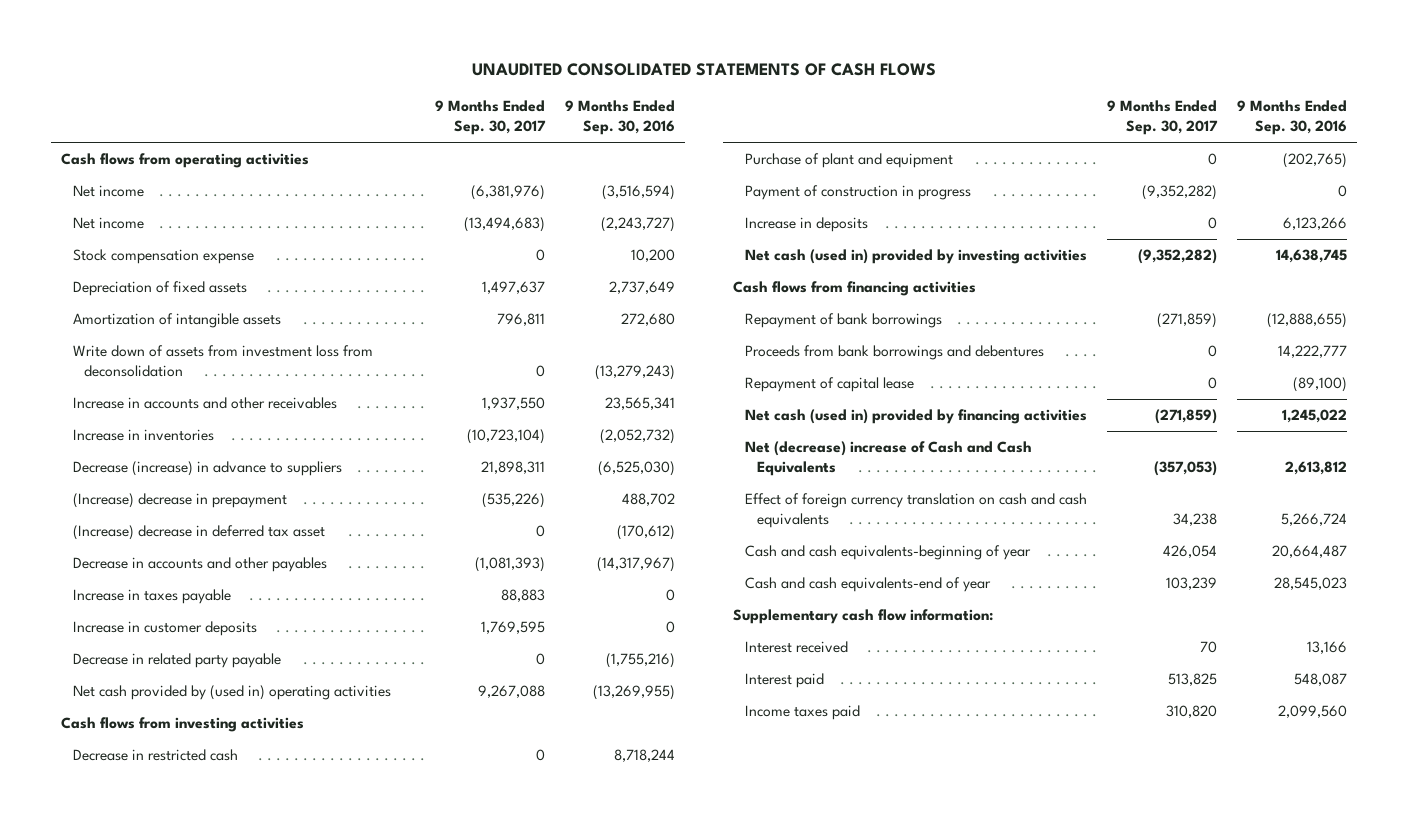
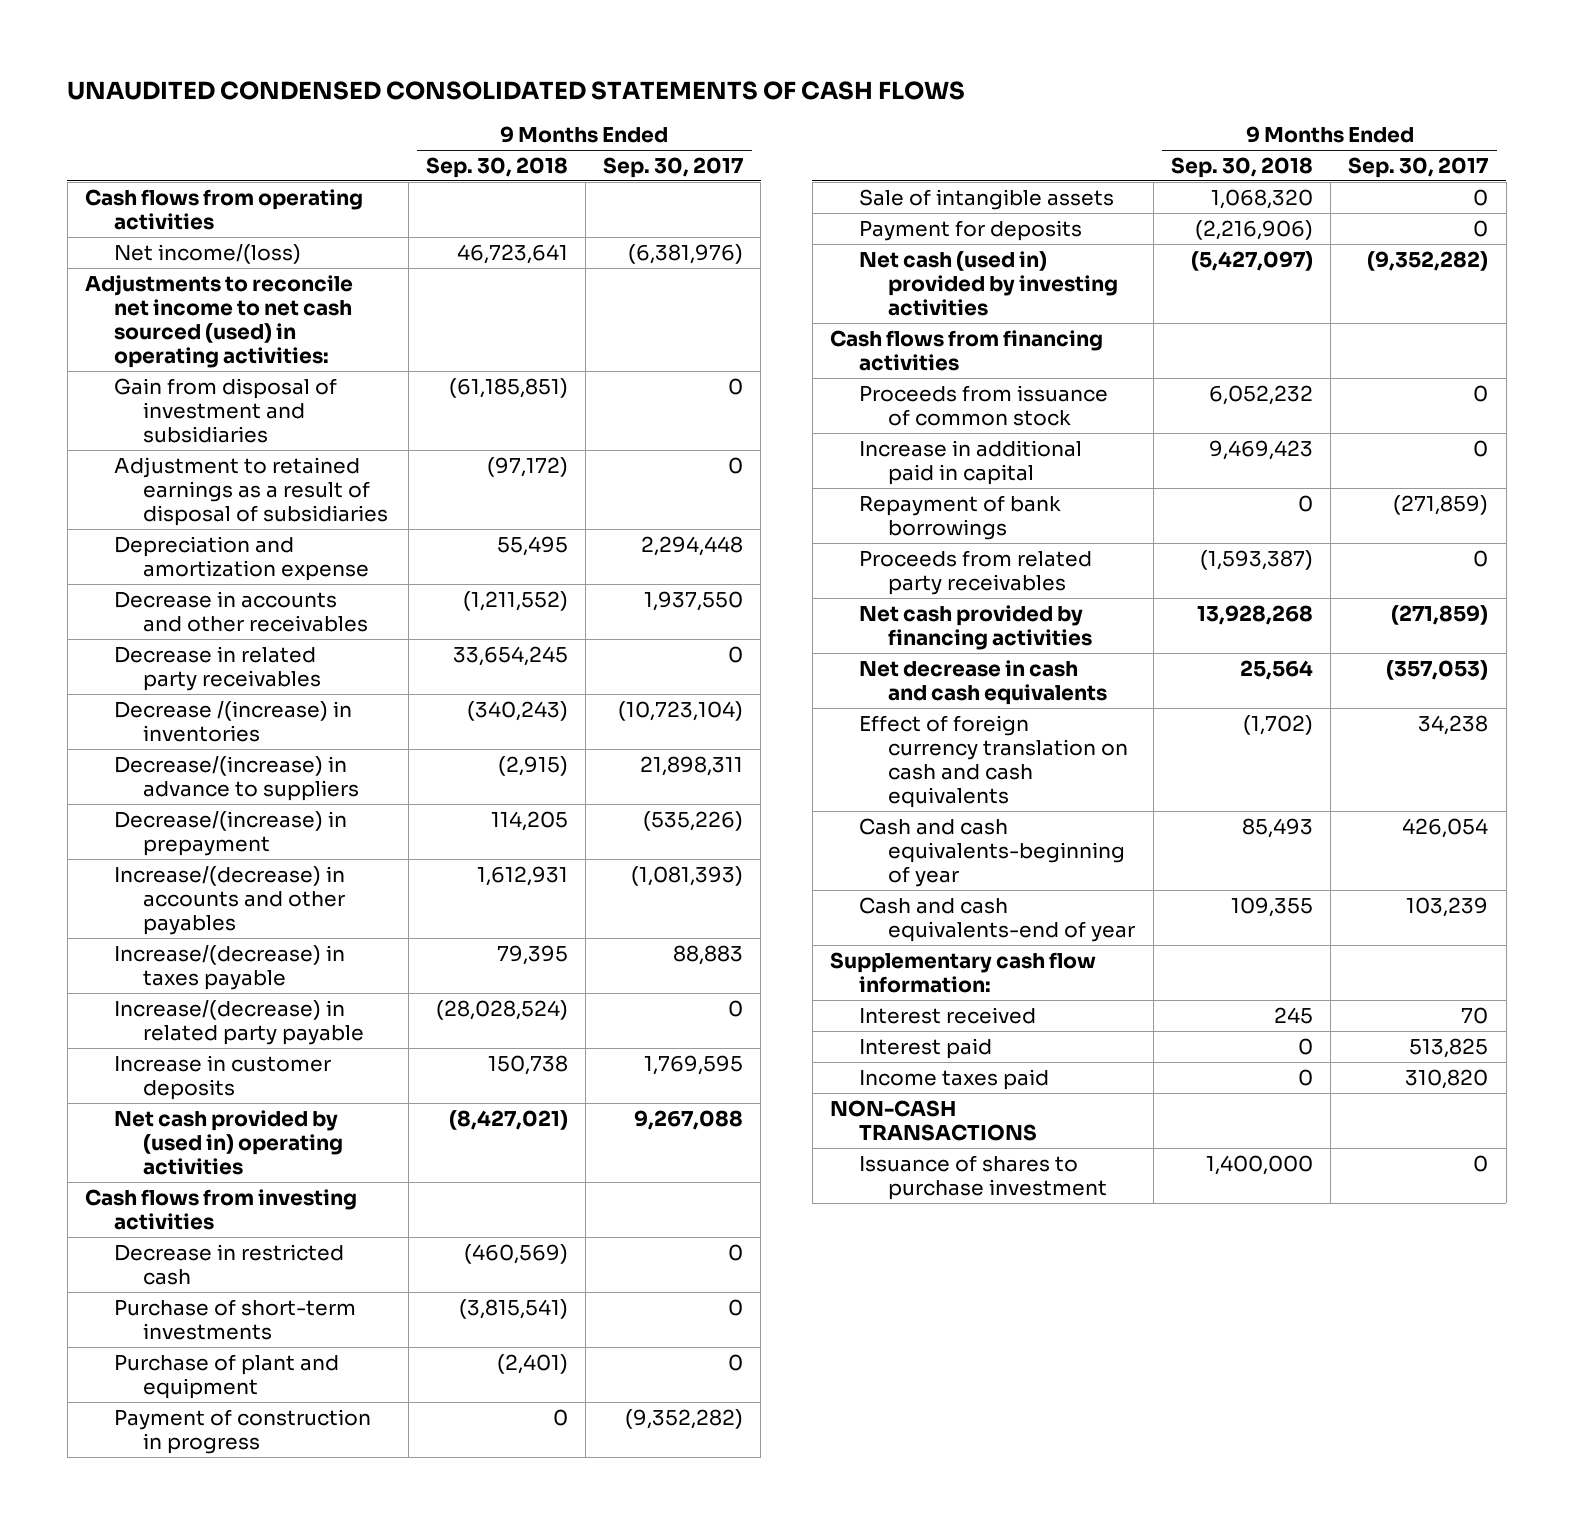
[472,62,937,76] UNAUDITED CONSOLIDATED STATEMENTS OF CASH FLOWS -> [67,80,966,100] UNAUDITED CONDENSED CONSOLIDATED STATEMENTS OF CASH FLOWS
[564,100,675,136] 9 Months Ended Sep. 30, 2016 -> none
none -> [425,156,568,178] Sep. 30, 2018
[72,217,144,230] Net income -> none
[72,249,254,265] Stock compensation expense -> none
[72,281,247,297] Depreciation of fixed assets -> none
[72,313,281,329] Amortization of intangible assets -> none
[72,345,373,378] Write down of assets from investment loss from deconsolidation -> none
[72,525,325,541] (Increase) decrease in deferred tax asset -> none
[72,185,144,198] Net income -> [114,243,302,264] Net income/(loss)
none -> [84,274,353,369] Adjustments to reconcile net income to net cash sourced (used) in operating activities:
none -> [114,377,338,444] Gain from disposal of investment and subsidiaries
none -> [114,456,389,527] Adjustment to retained earnings as a result of disposal of subsidiaries
none -> [114,535,370,581] Depreciation and amortization expense
[72,397,337,410] Increase in accounts and other receivables -> [114,590,369,632] Decrease in accounts and other receivables
none -> [114,645,322,691] Decrease in related party receivables
[72,429,214,442] Increase in inventories -> [114,700,353,742] Decrease /(increase) in inventories
[72,461,342,477] Decrease (increase) in advance to suppliers -> [114,755,360,801] Decrease/(increase) in advance to suppliers
[72,493,287,509] (Increase) decrease in prepayment -> [114,810,348,856] Decrease/(increase) in prepayment
[72,557,327,573] Decrease in accounts and other payables -> [114,865,346,936] Increase/(decrease) in accounts and other payables
[72,589,231,605] Increase in taxes payable -> [114,944,346,990] Increase/(decrease) in taxes payable
none -> [114,999,365,1045] Increase/(decrease) in related party payable
[72,653,281,669] Decrease in related party payable -> none
none -> [114,1298,357,1340] Purchase of short-term investments
[745,217,869,233] Increase in deposits -> none
none -> [859,188,1115,210] Sale of intangible assets
none -> [859,219,1083,241] Payment for deposits
none -> [859,384,1109,426] Proceeds from issuance of common stock
none -> [859,439,1083,485] Increase in additional paid in capital
[745,345,1045,361] Proceeds from bank borrowings and debentures -> none
[745,377,915,393] Repayment of capital lease -> none
none -> [859,549,1093,595] Proceeds from related party receivables
[745,409,1088,425] Net cash (used in) provided by financing activities -> [859,604,1093,650] Net cash provided by financing activities
[745,441,1033,477] Net (decrease) increase of Cash and Cash Equivalents -> [859,659,1108,705] Net decrease in cash and cash equivalents
none -> [829,1099,1038,1141] NON-CASH TRANSACTIONS
none -> [859,1154,1108,1200] Issuance of shares to purchase investment

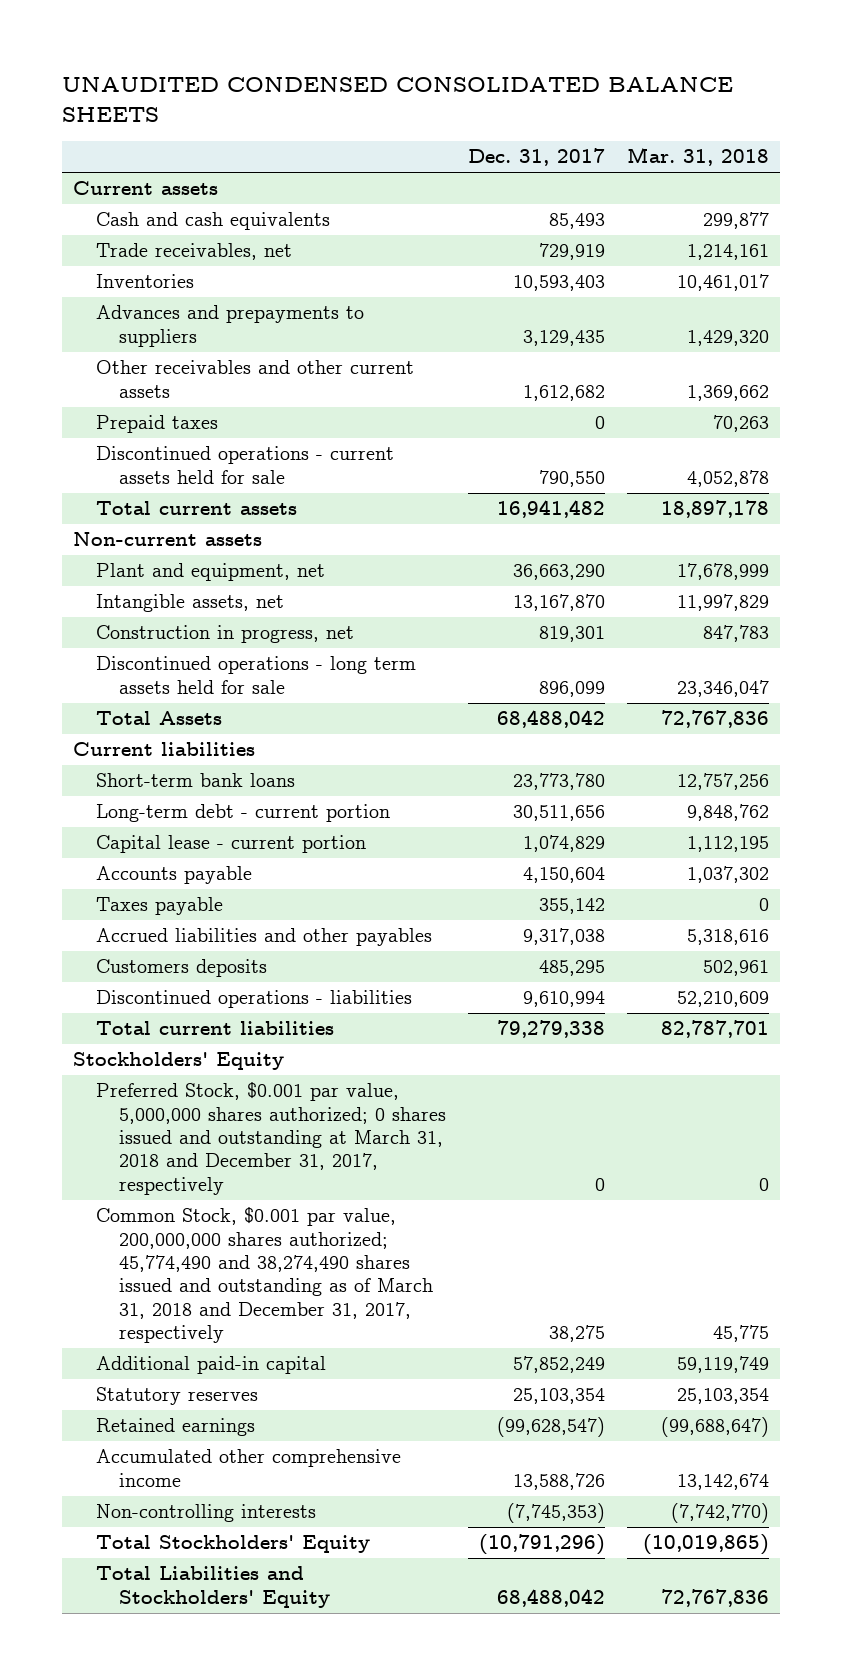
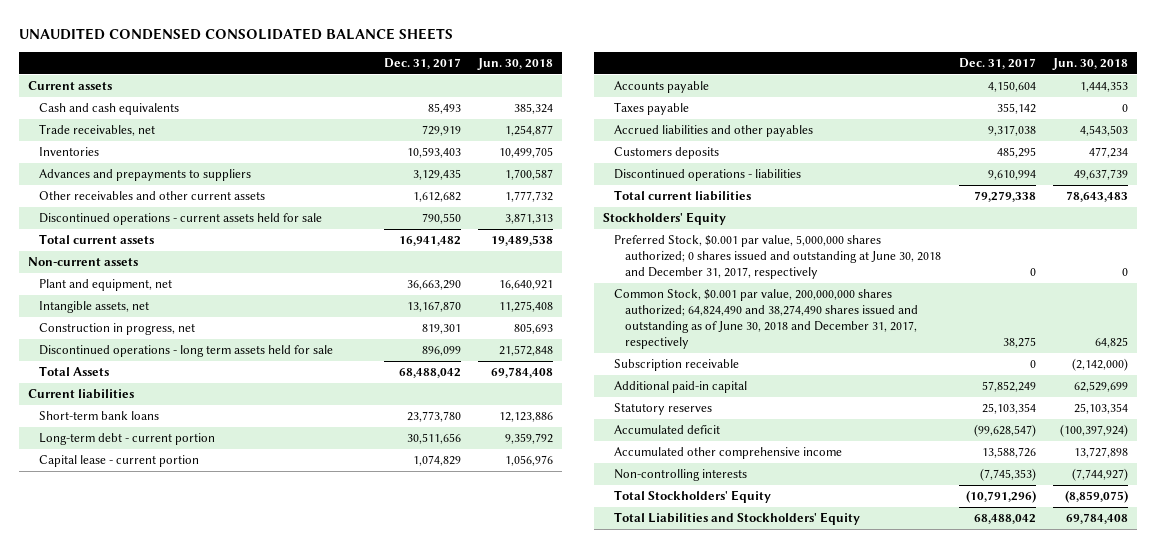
[627,147,770,167] Mar. 31, 2018 -> none
none -> [477,58,554,71] Jun. 30, 2018
[95,415,218,434] Prepaid taxes -> none
[95,1082,446,1195] Preferred Stock, $0.001 par value, 5,000,000 shares authorized; 0 shares issued and outstanding at March 31, 2018 and December 31, 2017, respectively -> [613,235,942,279] Preferred Stock, $0.001 par value, 5,000,000 shares authorized; 0 shares issued and outstanding at June 30, 2018 and December 31, 2017, respectively
[95,1207,433,1344] Common Stock, $0.001 par value, 200,000,000 shares authorized; 45,774,490 and 38,274,490 shares issued and outstanding as of March 31, 2018 and December 31, 2017, respectively -> [613,289,919,349] Common Stock, $0.001 par value, 200,000,000 shares authorized; 64,824,490 and 38,274,490 shares issued and outstanding as of June 30, 2018 and December 31, 2017, respectively
none -> [613,359,739,372] Subscription receivable
[95,1418,255,1437] Retained earnings -> [613,425,720,435] Accumulated deficit

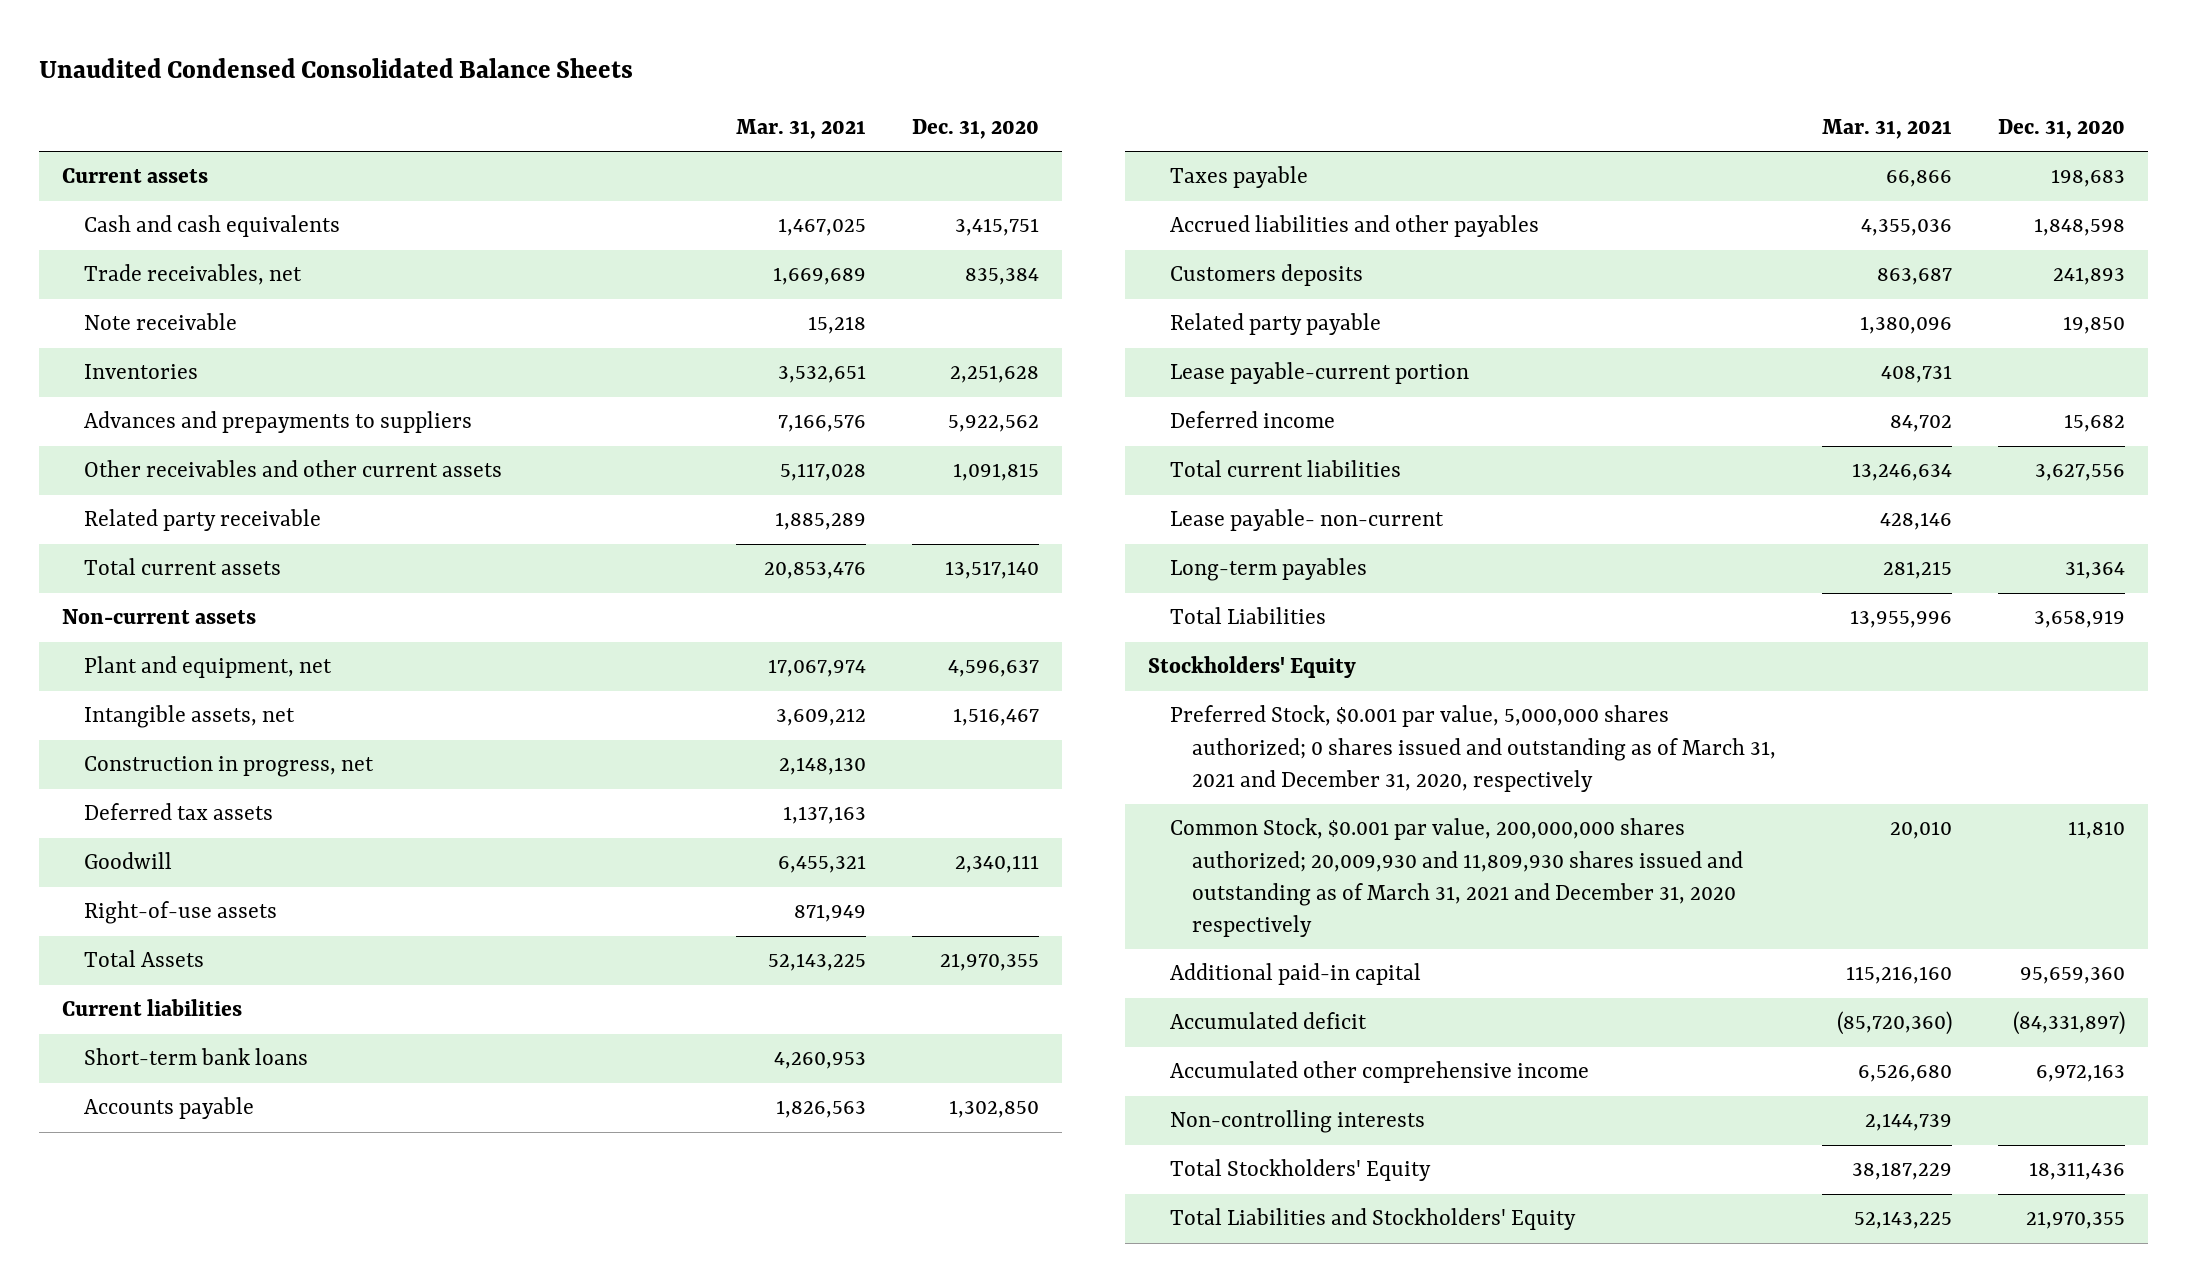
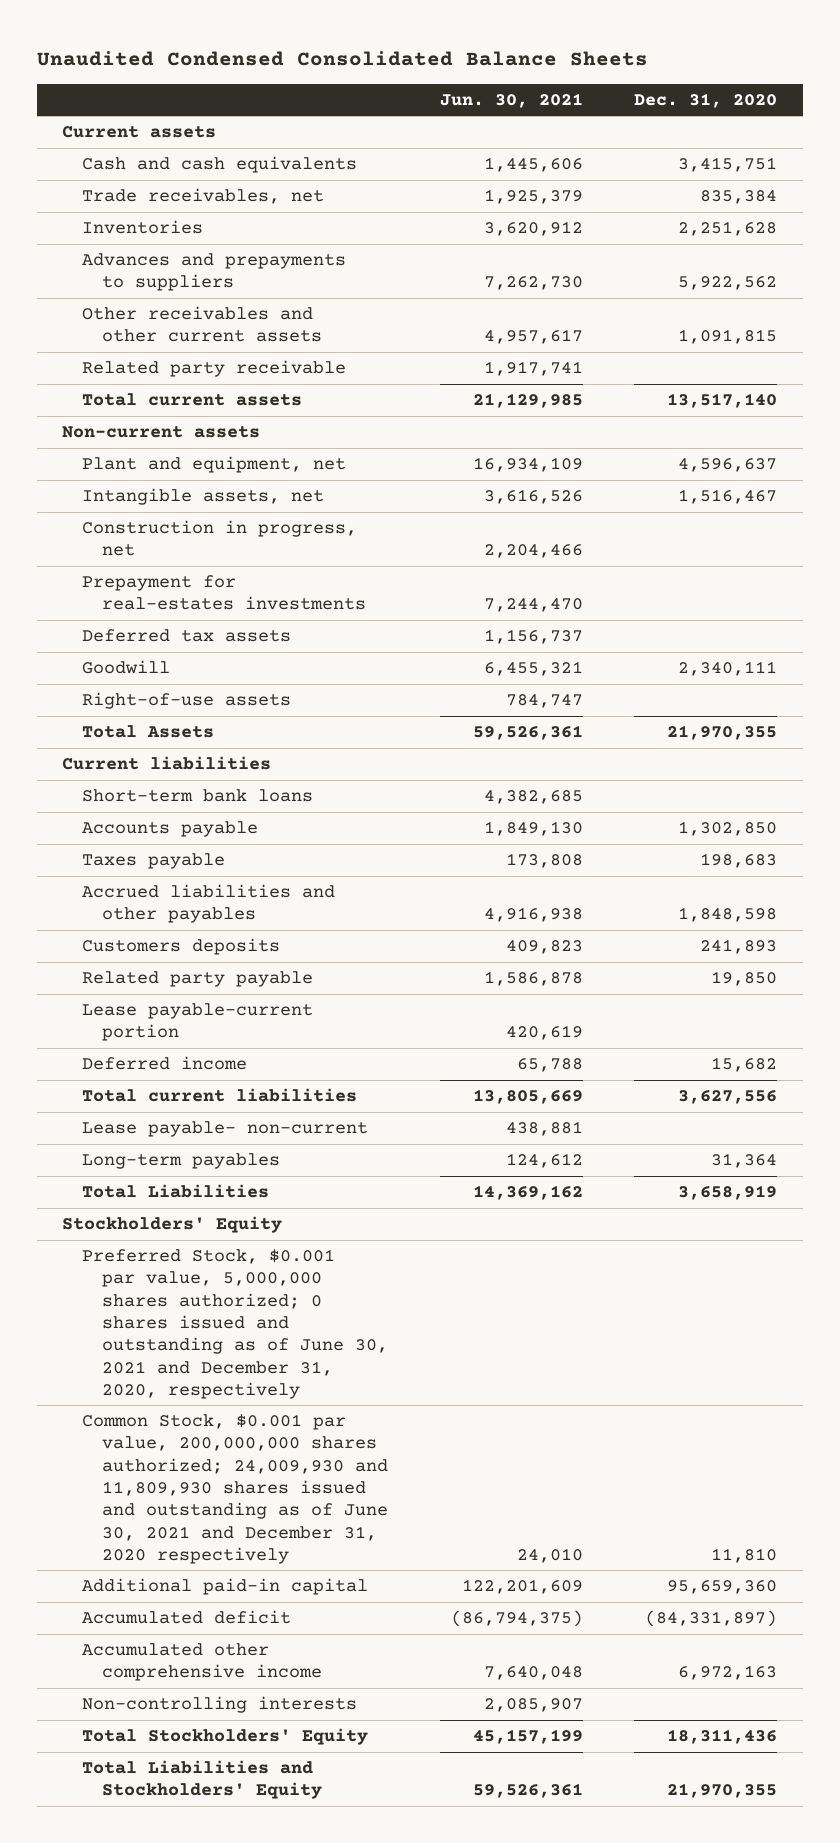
[735,119,866,140] Mar. 31, 2021 -> none
none -> [439,92,583,108] Jun. 30, 2021
[83,313,237,331] Note receivable -> none
none -> [82,575,367,611] Prepayment for real-estates investments
[1169,705,1776,792] Preferred Stock, $0.001 par value, 5,000,000 shares authorized; 0 shares issued and outstanding as of March 31, 2021 and December 31, 2020, respectively -> [82,1249,389,1399] Preferred Stock, $0.001 par value, 5,000,000 shares authorized; 0 shares issued and outstanding as of June 30, 2021 and December 31, 2020, respectively
[1169,818,1743,938] Common Stock, $0.001 par value, 200,000,000 shares authorized; 20,009,930 and 11,809,930 shares issued and outstanding as of March 31, 2021 and December 31, 2020 respectively -> [82,1414,389,1564] Common Stock, $0.001 par value, 200,000,000 shares authorized; 24,009,930 and 11,809,930 shares issued and outstanding as of June 30, 2021 and December 31, 2020 respectively

